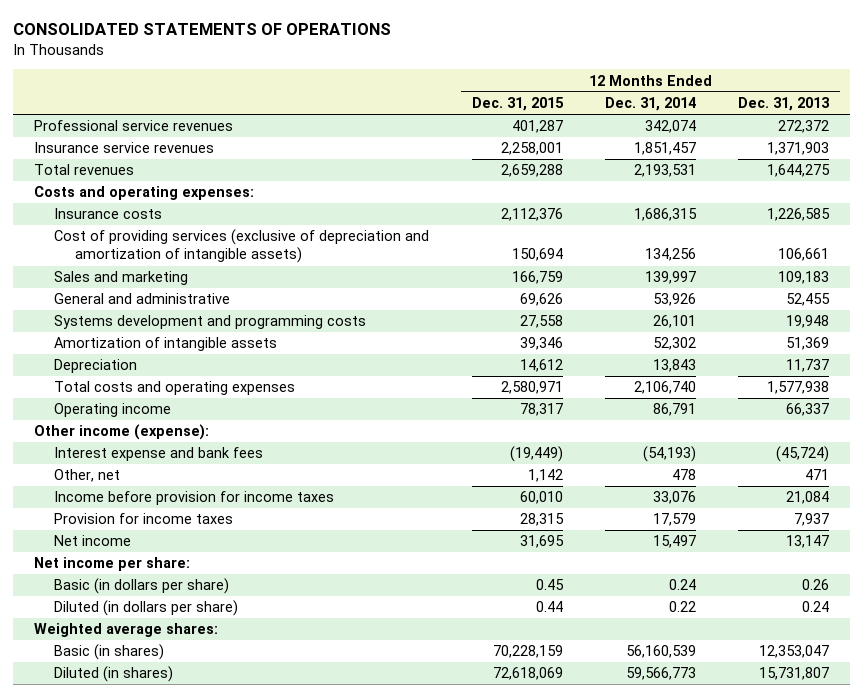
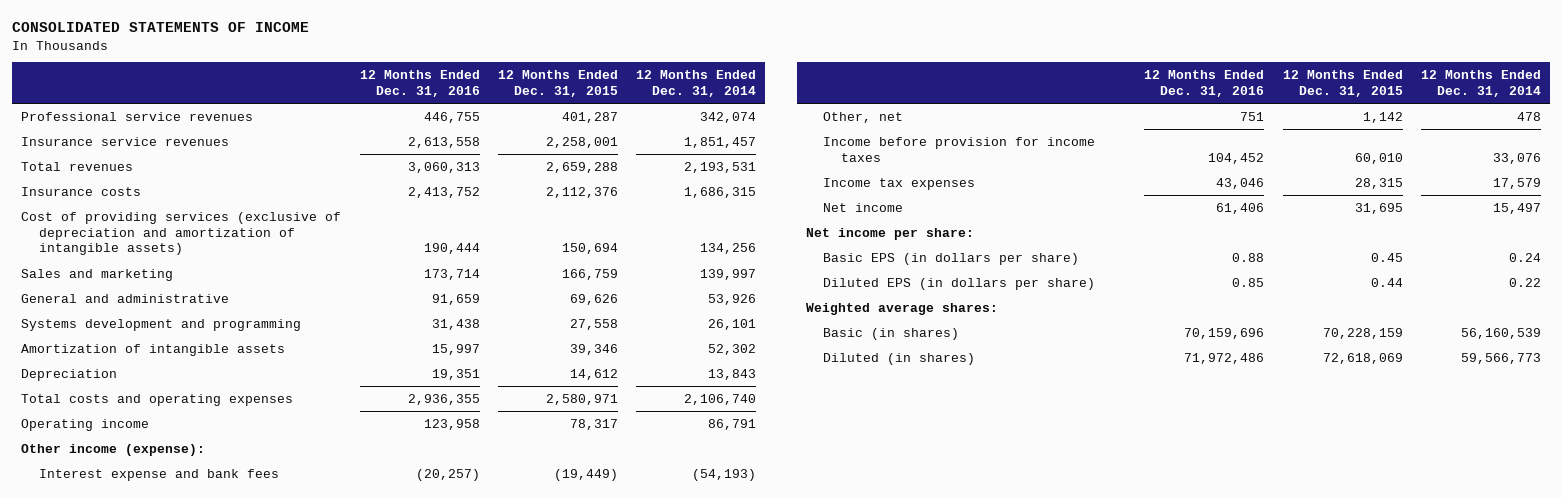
[13,23,392,36] CONSOLIDATED STATEMENTS OF OPERATIONS -> [12,22,310,33] CONSOLIDATED STATEMENTS OF INCOME
[738,97,831,112] Dec. 31, 2013 -> none
none -> [359,70,480,97] 12 Months Ended Dec. 31, 2016
[34,186,255,201] Costs and operating expenses: -> none
[54,315,367,330] Systems development and programming costs -> [21,318,302,331] Systems development and programming
[54,513,234,525] Provision for income taxes -> [823,177,976,190] Income tax expenses
[54,578,230,595] Basic (in dollars per share) -> [823,252,1080,265] Basic EPS (in dollars per share)
[54,600,239,617] Diluted (in dollars per share) -> [823,277,1096,290] Diluted EPS (in dollars per share)

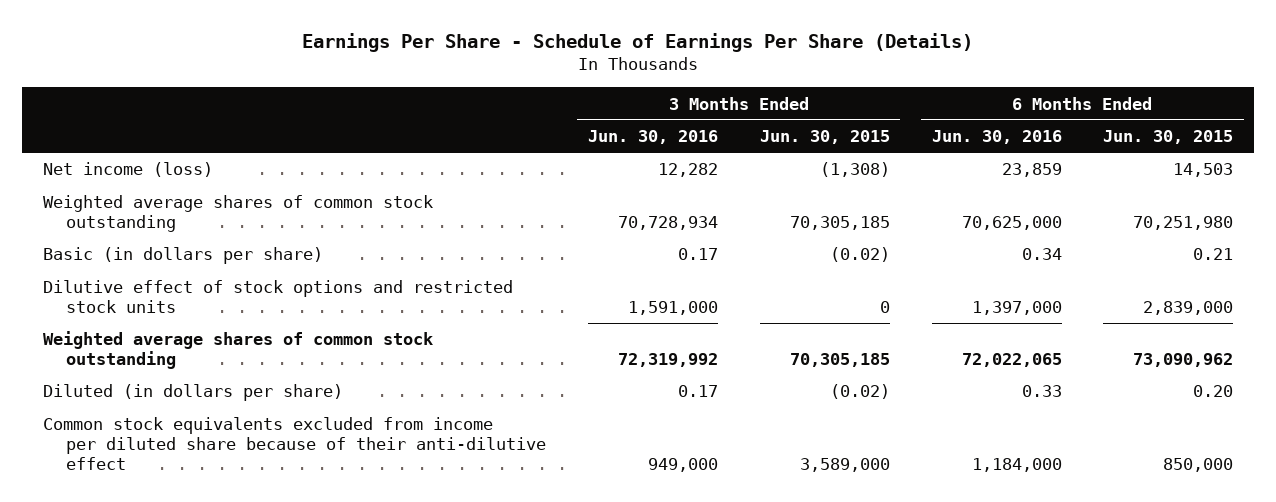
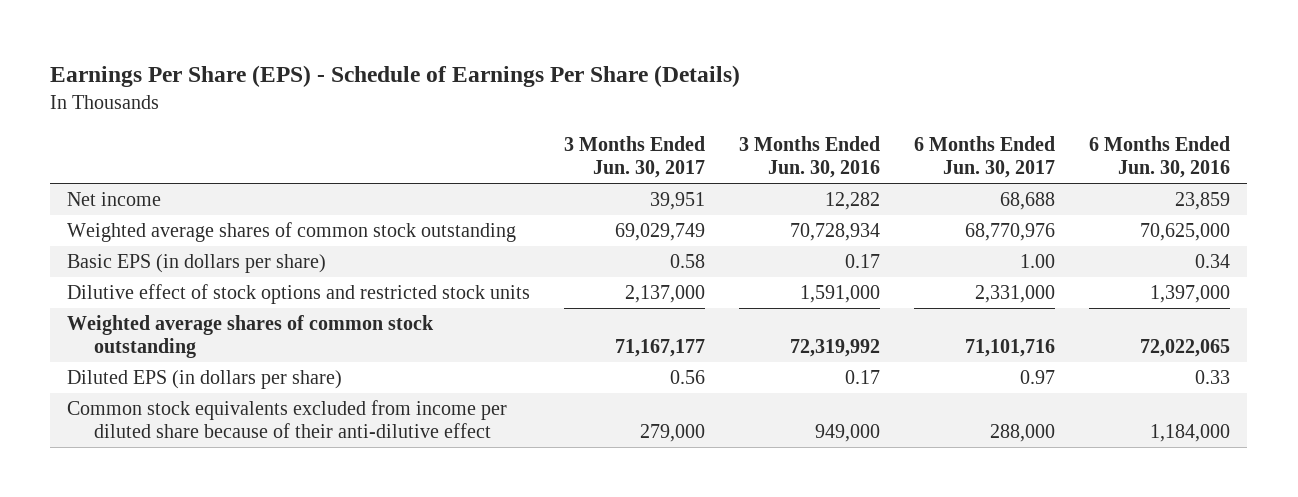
[302,32,974,52] Earnings Per Share - Schedule of Earnings Per Share (Details) -> [50,64,741,87] Earnings Per Share (EPS) - Schedule of Earnings Per Share (Details)
[759,130,890,145] Jun. 30, 2015 -> none
[1103,130,1234,145] Jun. 30, 2015 -> none
none -> [564,135,706,179] 3 Months Ended Jun. 30, 2017
none -> [914,135,1056,179] 6 Months Ended Jun. 30, 2017
[42,162,213,178] Net income (loss) -> [67,191,162,206] Net income
[42,247,323,265] Basic (in dollars per share) -> [67,253,327,273] Basic EPS (in dollars per share)
[42,384,343,402] Diluted (in dollars per share) -> [67,369,343,389] Diluted EPS (in dollars per share)

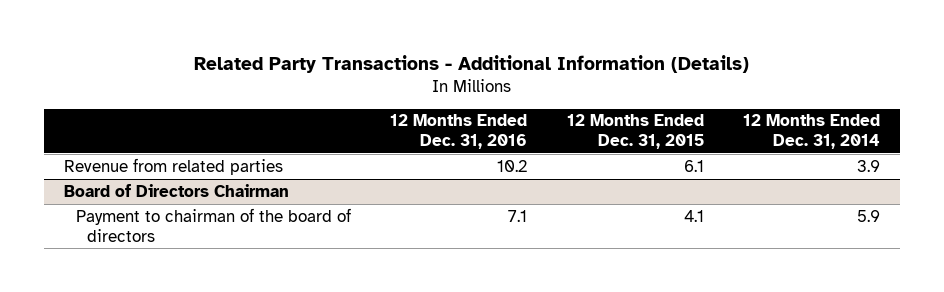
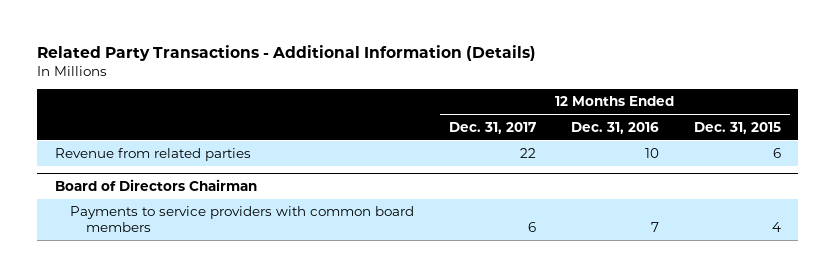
[743,114,881,150] 12 Months Ended Dec. 31, 2014 -> none
none -> [449,121,537,134] Dec. 31, 2017
[497,159,528,172] 10.2 -> [645,148,660,159] 10
[683,159,704,172] 6.1 -> [773,148,782,159] 6
[75,207,351,242] Payment to chairman of the board of directors -> [70,206,415,232] Payments to service providers with common board members
[508,209,528,222] 7.1 -> [651,221,660,232] 7
[683,209,704,222] 4.1 -> [772,221,782,232] 4

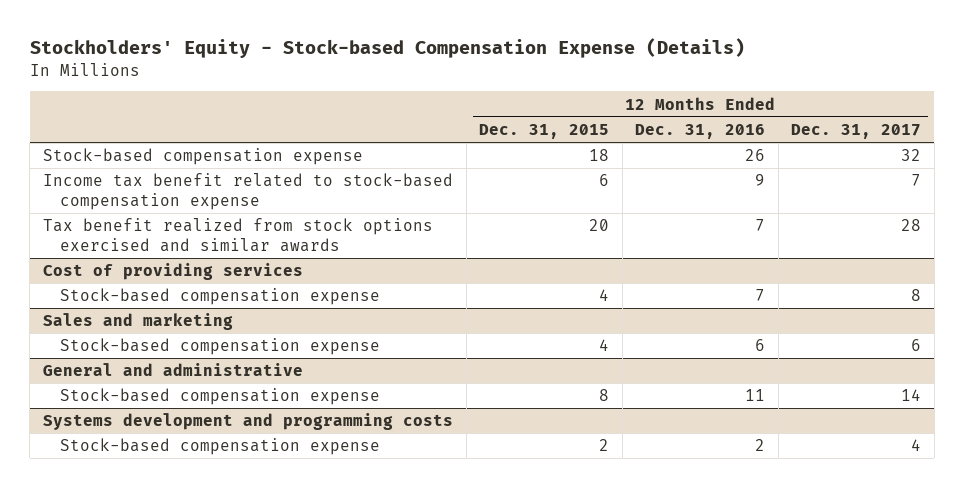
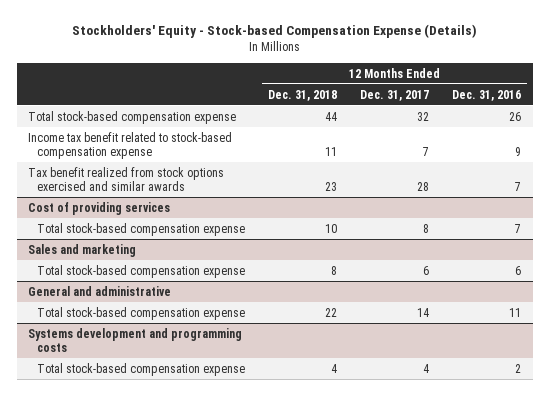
[479,124,610,140] Dec. 31, 2015 -> none
none -> [267,89,337,101] Dec. 31, 2018
[43,148,364,166] Stock-based compensation expense -> [28,110,237,124] Total stock-based compensation expense
[59,288,380,306] Stock-based compensation expense -> [36,222,245,236] Total stock-based compensation expense
[59,338,380,356] Stock-based compensation expense -> [36,264,245,278] Total stock-based compensation expense
[59,388,380,406] Stock-based compensation expense -> [36,306,245,320] Total stock-based compensation expense
[59,438,380,456] Stock-based compensation expense -> [36,362,245,376] Total stock-based compensation expense

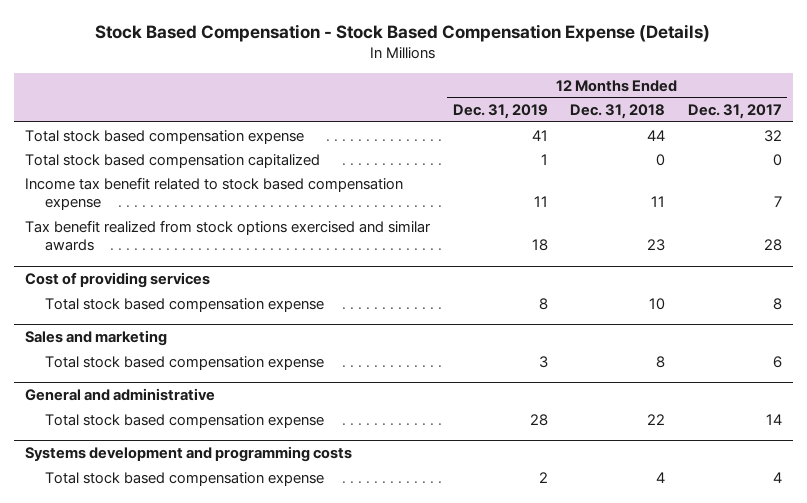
[71,24,477,39] Stockholders' Equity - Stock-based Compensation Expense (Details) -> [95,23,711,42] Stock Based Compensation - Stock Based Compensation Expense (Details)
[452,89,522,101] Dec. 31, 2016 -> none
none -> [452,104,548,120] Dec. 31, 2019
[28,110,237,124] Total stock-based compensation expense -> [25,129,305,144] Total stock based compensation expense
none -> [25,153,321,168] Total stock based compensation capitalized
[28,131,233,160] Income tax benefit related to stock-based compensation expense -> [25,176,404,211] Income tax benefit related to stock based compensation expense
[36,222,245,236] Total stock-based compensation expense -> [44,297,324,312] Total stock based compensation expense
[36,264,245,278] Total stock-based compensation expense -> [44,355,324,370] Total stock based compensation expense
[36,306,245,320] Total stock-based compensation expense -> [44,413,324,428] Total stock based compensation expense
[36,362,245,376] Total stock-based compensation expense -> [44,471,324,486] Total stock based compensation expense

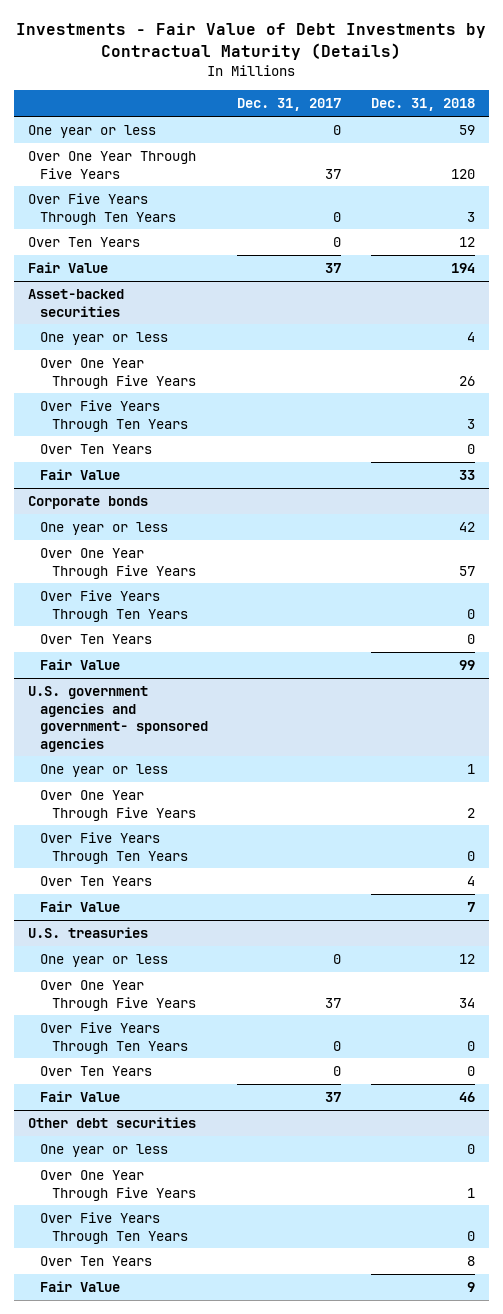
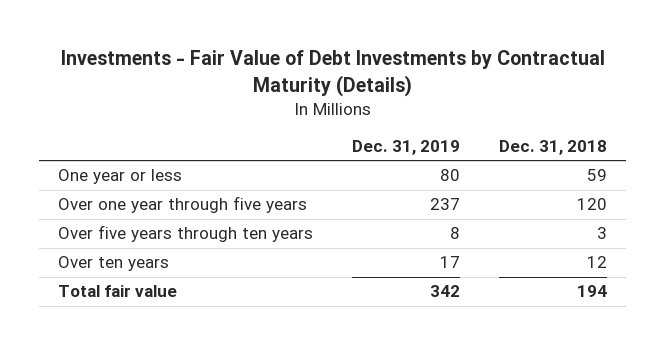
[237,98,342,112] Dec. 31, 2017 -> none
none -> [352,140,461,156] Dec. 31, 2019
[28,289,125,317] Asset-backed securities -> none
[40,332,169,346] One year or less -> none
[40,358,196,389] Over One Year Through Five Years -> none
[40,400,188,432] Over Five Years Through Ten Years -> none
[40,444,153,455] Over Ten Years -> none
[40,469,121,481] Fair Value -> none
[28,496,149,510] Corporate bonds -> none
[40,522,169,536] One year or less -> none
[40,548,196,579] Over One Year Through Five Years -> none
[40,590,188,622] Over Five Years Through Ten Years -> none
[40,634,153,645] Over Ten Years -> none
[40,659,121,671] Fair Value -> none
[28,686,209,752] U.S. government agencies and government- sponsored agencies -> none
[40,764,169,778] One year or less -> none
[40,790,196,821] Over One Year Through Five Years -> none
[40,832,188,864] Over Five Years Through Ten Years -> none
[40,876,153,887] Over Ten Years -> none
[40,901,121,913] Fair Value -> none
[28,927,149,939] U.S. treasuries -> none
[40,954,169,968] One year or less -> none
[40,980,196,1011] Over One Year Through Five Years -> none
[40,1022,188,1054] Over Five Years Through Ten Years -> none
[40,1066,153,1077] Over Ten Years -> none
[40,1091,121,1103] Fair Value -> none
[28,1117,197,1129] Other debt securities -> none
[40,1144,169,1158] One year or less -> none
[40,1170,196,1201] Over One Year Through Five Years -> none
[40,1212,188,1244] Over Five Years Through Ten Years -> none
[40,1256,153,1267] Over Ten Years -> none
[40,1281,121,1293] Fair Value -> none
[28,151,197,179] Over One Year Through Five Years -> [58,196,308,214] Over one year through five years
[28,193,177,225] Over Five Years Through Ten Years -> [58,225,314,243] Over five years through ten years
[28,237,141,248] Over Ten Years -> [58,256,170,272] Over ten years
[28,262,109,274] Fair Value -> [58,285,178,298] Total fair value

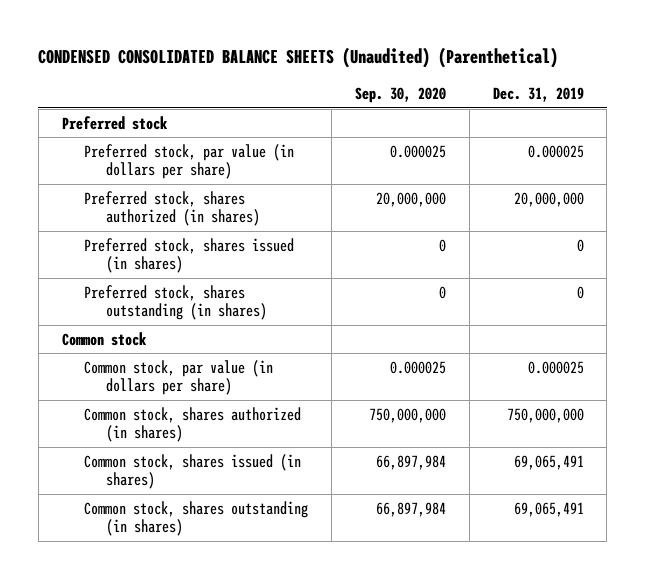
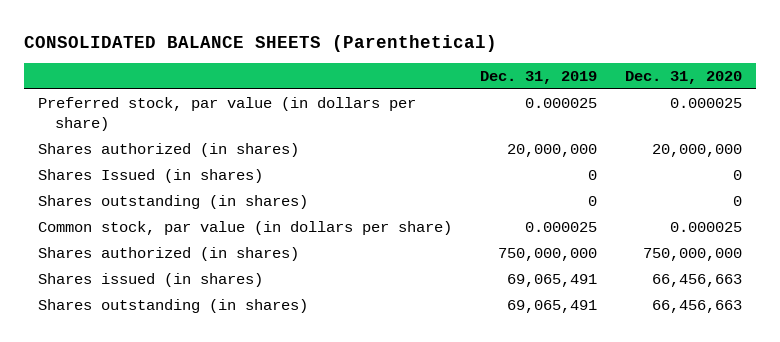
[38,47,559,69] CONDENSED CONSOLIDATED BALANCE SHEETS (Unaudited) (Parenthetical) -> [24,34,498,52] CONSOLIDATED BALANCE SHEETS (Parenthetical)
[354,87,446,104] Sep. 30, 2020 -> none
none -> [625,71,743,85] Dec. 31, 2020
[61,115,168,130] Preferred stock -> none
[61,331,147,346] Common stock -> none
[84,190,261,227] Preferred stock, shares authorized (in shares) -> [38,142,300,157] Shares authorized (in shares)
[84,237,295,274] Preferred stock, shares issued (in shares) -> [38,168,264,183] Shares Issued (in shares)
[84,284,268,321] Preferred stock, shares outstanding (in shares) -> [38,194,309,209] Shares outstanding (in shares)
[84,406,302,443] Common stock, shares authorized (in shares) -> [38,246,300,261] Shares authorized (in shares)
[84,453,302,490] Common stock, shares issued (in shares) -> [38,272,264,287] Shares issued (in shares)
[84,500,309,537] Common stock, shares outstanding (in shares) -> [38,298,309,313] Shares outstanding (in shares)

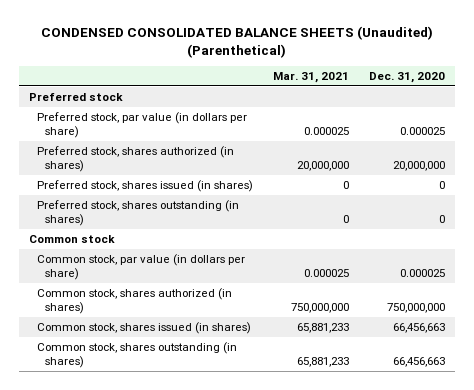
[24,34,498,52] CONSOLIDATED BALANCE SHEETS (Parenthetical) -> [40,25,433,58] CONDENSED CONSOLIDATED BALANCE SHEETS (Unaudited) (Parenthetical)
[480,71,598,85] Dec. 31, 2019 -> none
none -> [272,72,349,84] Mar. 31, 2021
none -> [28,93,123,102] Preferred stock
[38,142,300,157] Shares authorized (in shares) -> [36,146,234,173] Preferred stock, shares authorized (in shares)
[38,168,264,183] Shares Issued (in shares) -> [36,180,253,193] Preferred stock, shares issued (in shares)
[38,194,309,209] Shares outstanding (in shares) -> [36,200,239,227] Preferred stock, shares outstanding (in shares)
none -> [28,235,115,244] Common stock
[38,246,300,261] Shares authorized (in shares) -> [36,288,232,315] Common stock, shares authorized (in shares)
[38,272,264,287] Shares issued (in shares) -> [36,322,251,335] Common stock, shares issued (in shares)
[38,298,309,313] Shares outstanding (in shares) -> [36,342,237,369] Common stock, shares outstanding (in shares)

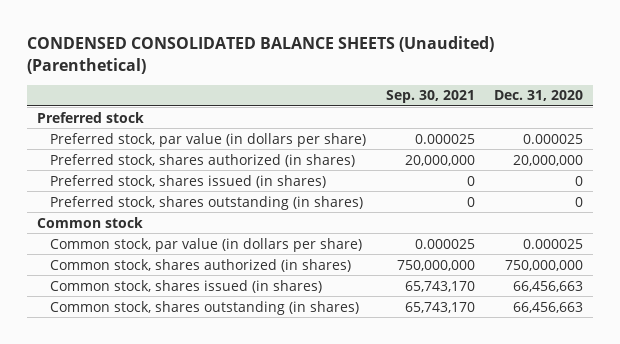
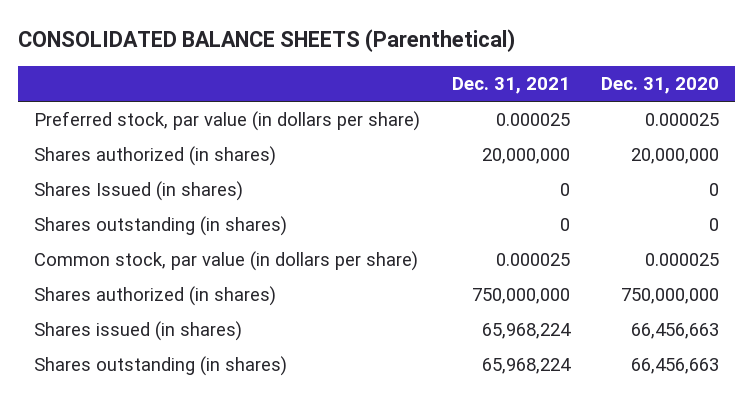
[27,36,495,74] CONDENSED CONSOLIDATED BALANCE SHEETS (Unaudited) (Parenthetical) -> [17,29,515,53] CONSOLIDATED BALANCE SHEETS (Parenthetical)
[385,90,475,104] Sep. 30, 2021 -> none
none -> [451,77,570,95] Dec. 31, 2021
[37,111,145,123] Preferred stock -> none
[37,216,144,228] Common stock -> none
[50,153,356,167] Preferred stock, shares authorized (in shares) -> [33,146,276,167] Shares authorized (in shares)
[50,174,327,188] Preferred stock, shares issued (in shares) -> [33,181,243,202] Shares Issued (in shares)
[50,195,364,210] Preferred stock, shares outstanding (in shares) -> [33,216,287,237] Shares outstanding (in shares)
[50,258,352,272] Common stock, shares authorized (in shares) -> [33,286,276,307] Shares authorized (in shares)
[50,279,323,293] Common stock, shares issued (in shares) -> [33,321,242,342] Shares issued (in shares)
[50,300,360,315] Common stock, shares outstanding (in shares) -> [33,356,287,377] Shares outstanding (in shares)

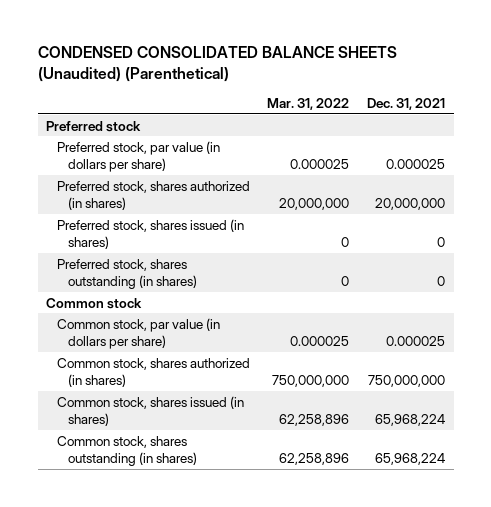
[17,29,515,53] CONSOLIDATED BALANCE SHEETS (Parenthetical) -> [37,46,397,83] CONDENSED CONSOLIDATED BALANCE SHEETS (Unaudited) (Parenthetical)
[601,77,720,95] Dec. 31, 2020 -> none
none -> [267,97,350,110] Mar. 31, 2022
none -> [46,120,142,132] Preferred stock
[33,146,276,167] Shares authorized (in shares) -> [57,180,251,210] Preferred stock, shares authorized (in shares)
[33,181,243,202] Shares Issued (in shares) -> [57,218,245,249] Preferred stock, shares issued (in shares)
[33,216,287,237] Shares outstanding (in shares) -> [57,258,197,289] Preferred stock, shares outstanding (in shares)
none -> [46,297,143,309] Common stock
[33,286,276,307] Shares authorized (in shares) -> [57,357,251,387] Common stock, shares authorized (in shares)
[33,321,242,342] Shares issued (in shares) -> [57,395,245,426] Common stock, shares issued (in shares)
[33,356,287,377] Shares outstanding (in shares) -> [57,435,197,466] Common stock, shares outstanding (in shares)

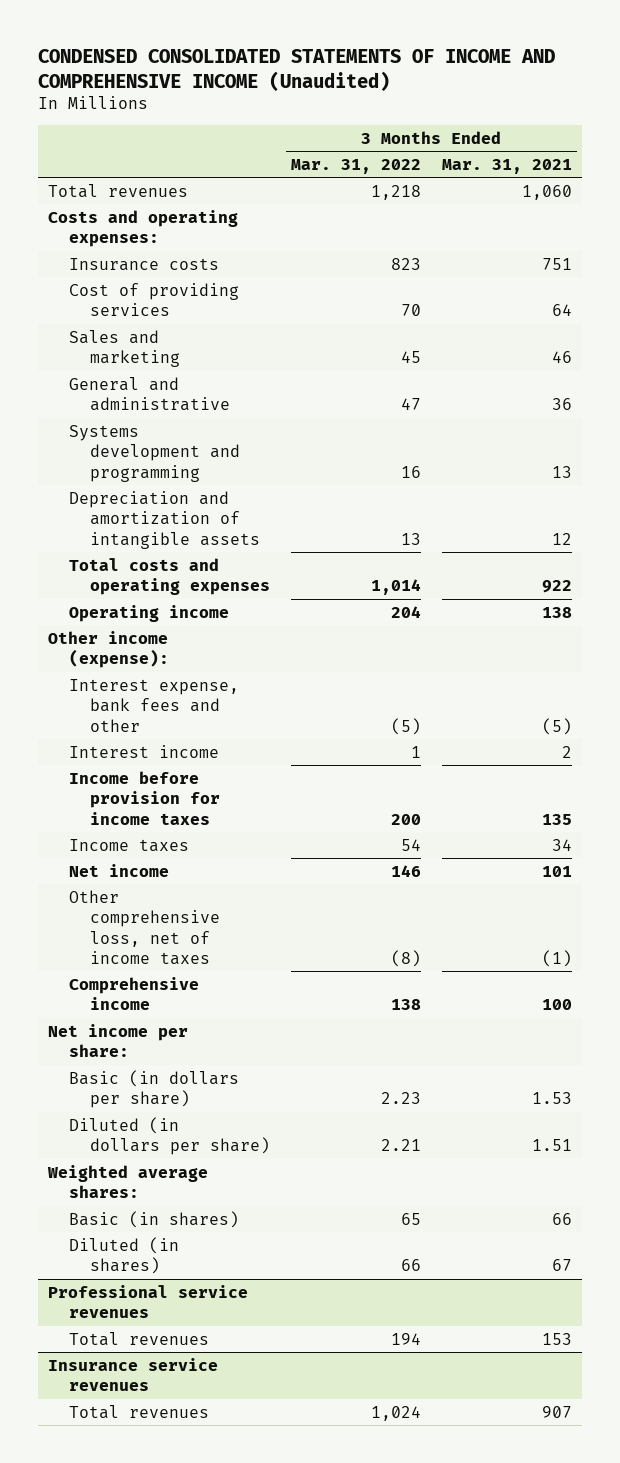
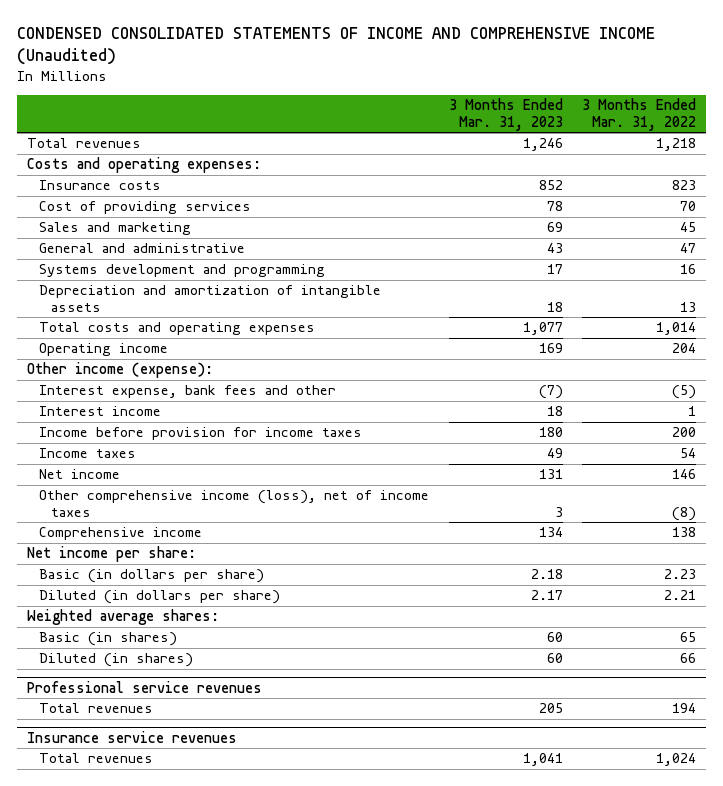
[441,158,572,174] Mar. 31, 2021 -> none
none -> [448,98,563,132] 3 Months Ended Mar. 31, 2023
[69,889,221,965] Other comprehensive loss, net of income taxes -> [38,490,429,517] Other comprehensive income (loss), net of income taxes

